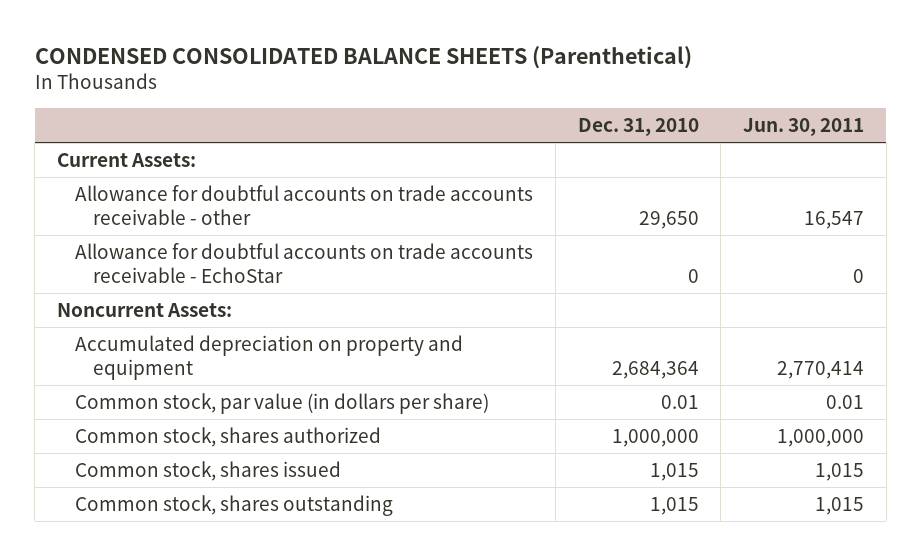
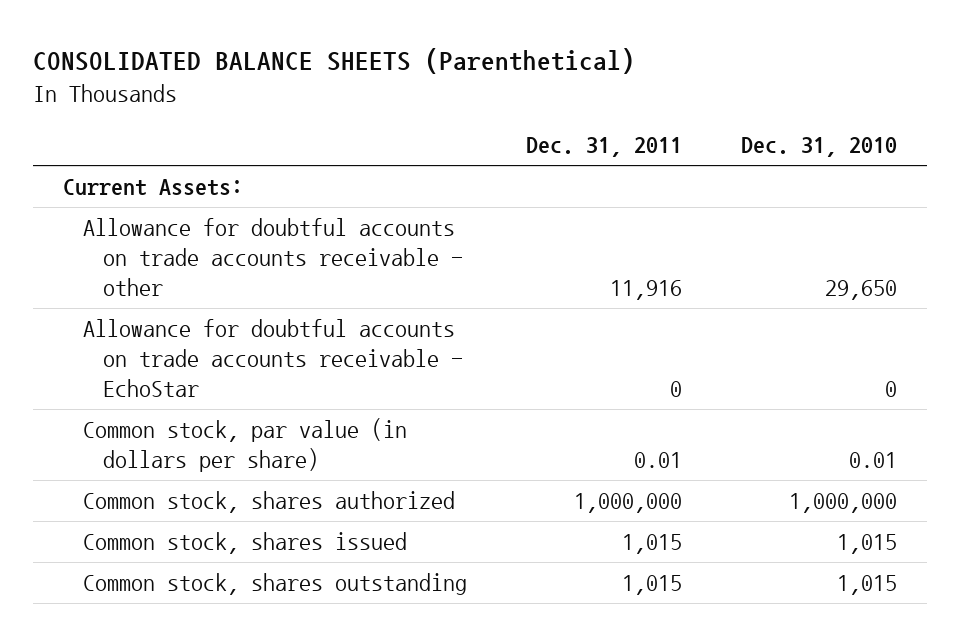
[34,45,692,69] CONDENSED CONSOLIDATED BALANCE SHEETS (Parenthetical) -> [32,48,635,75] CONSOLIDATED BALANCE SHEETS (Parenthetical)
[743,118,865,137] Jun. 30, 2011 -> none
none -> [526,137,683,158] Dec. 31, 2011
[56,302,232,317] Noncurrent Assets: -> none
[75,334,464,381] Accumulated depreciation on property and equipment -> none

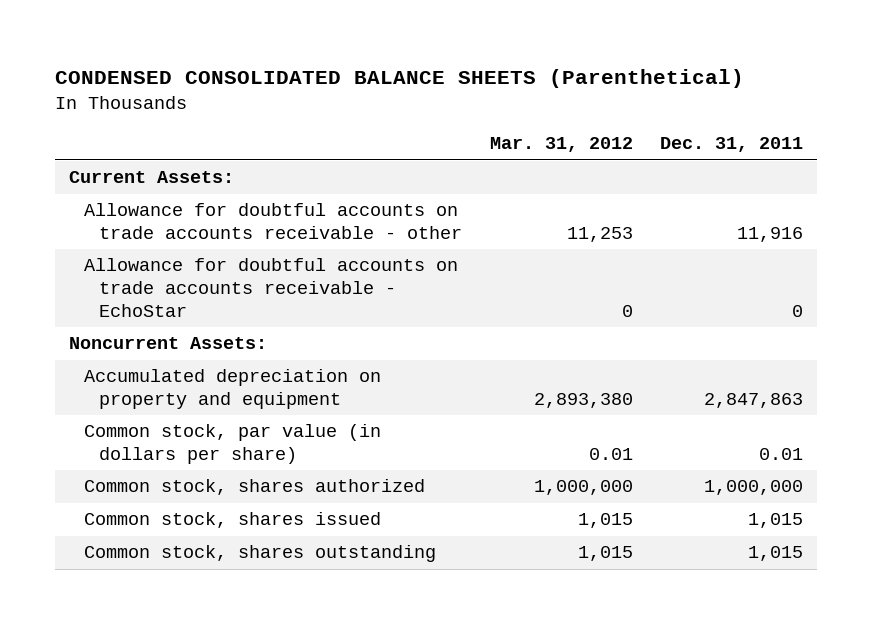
[32,48,635,75] CONSOLIDATED BALANCE SHEETS (Parenthetical) -> [55,68,745,88] CONDENSED CONSOLIDATED BALANCE SHEETS (Parenthetical)
[741,137,898,158] Dec. 31, 2010 -> none
none -> [489,137,633,153] Mar. 31, 2012
none -> [68,337,267,350] Noncurrent Assets:
none -> [84,369,382,410] Accumulated depreciation on property and equipment

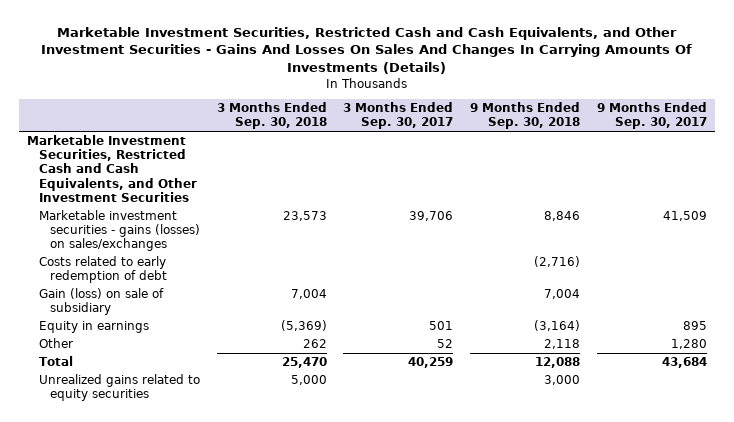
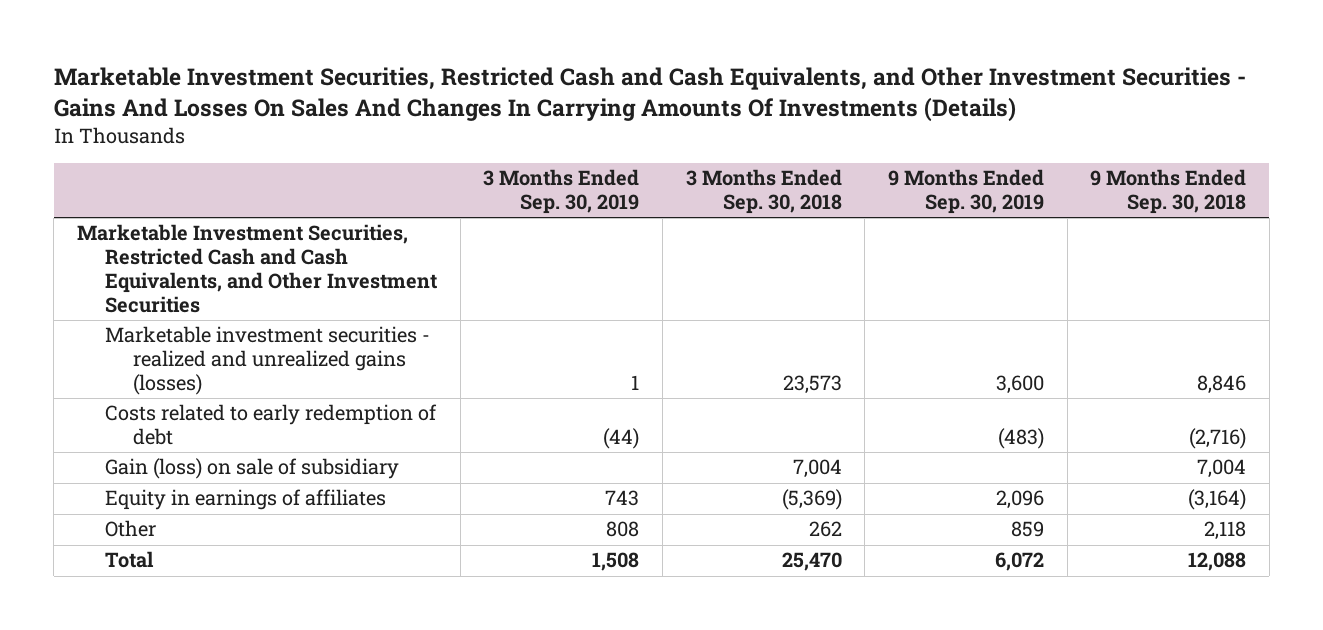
[343,102,454,130] 3 Months Ended Sep. 30, 2017 -> none
[596,102,707,130] 9 Months Ended Sep. 30, 2017 -> none
none -> [483,169,640,215] 3 Months Ended Sep. 30, 2019
none -> [887,169,1044,215] 9 Months Ended Sep. 30, 2019
[38,210,200,252] Marketable investment securities - gains (losses) on sales/exchanges -> [105,326,431,395] Marketable investment securities - realized and unrealized gains (losses)
[38,321,149,334] Equity in earnings -> [105,489,387,511] Equity in earnings of affiliates
[38,374,200,402] Unrealized gains related to equity securities -> none

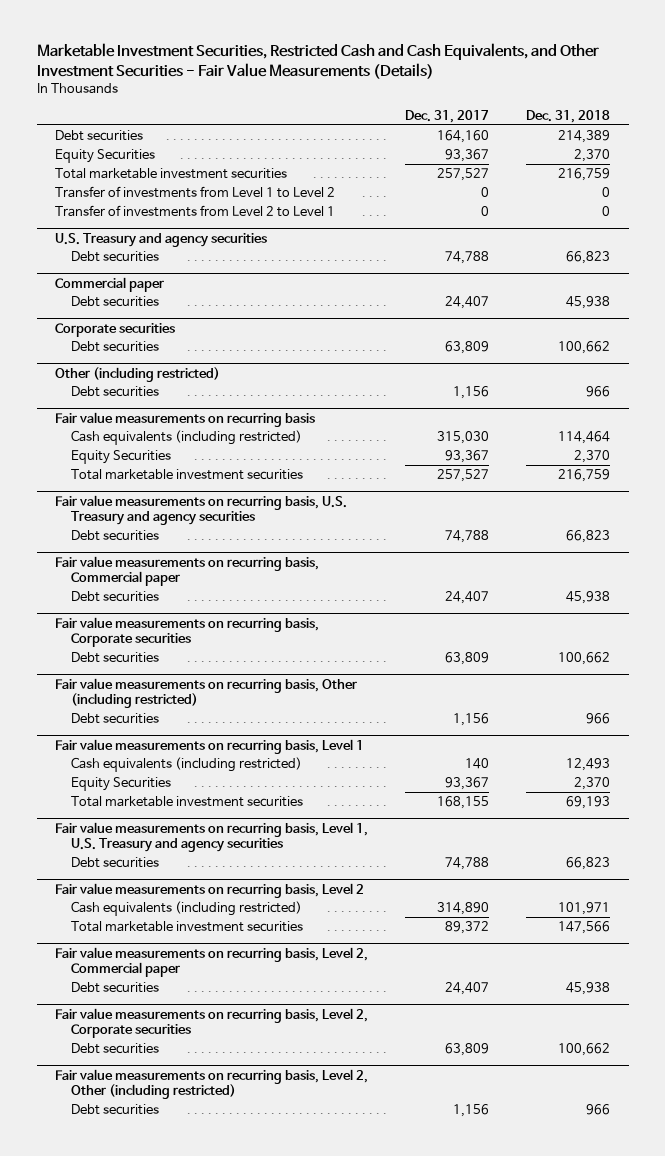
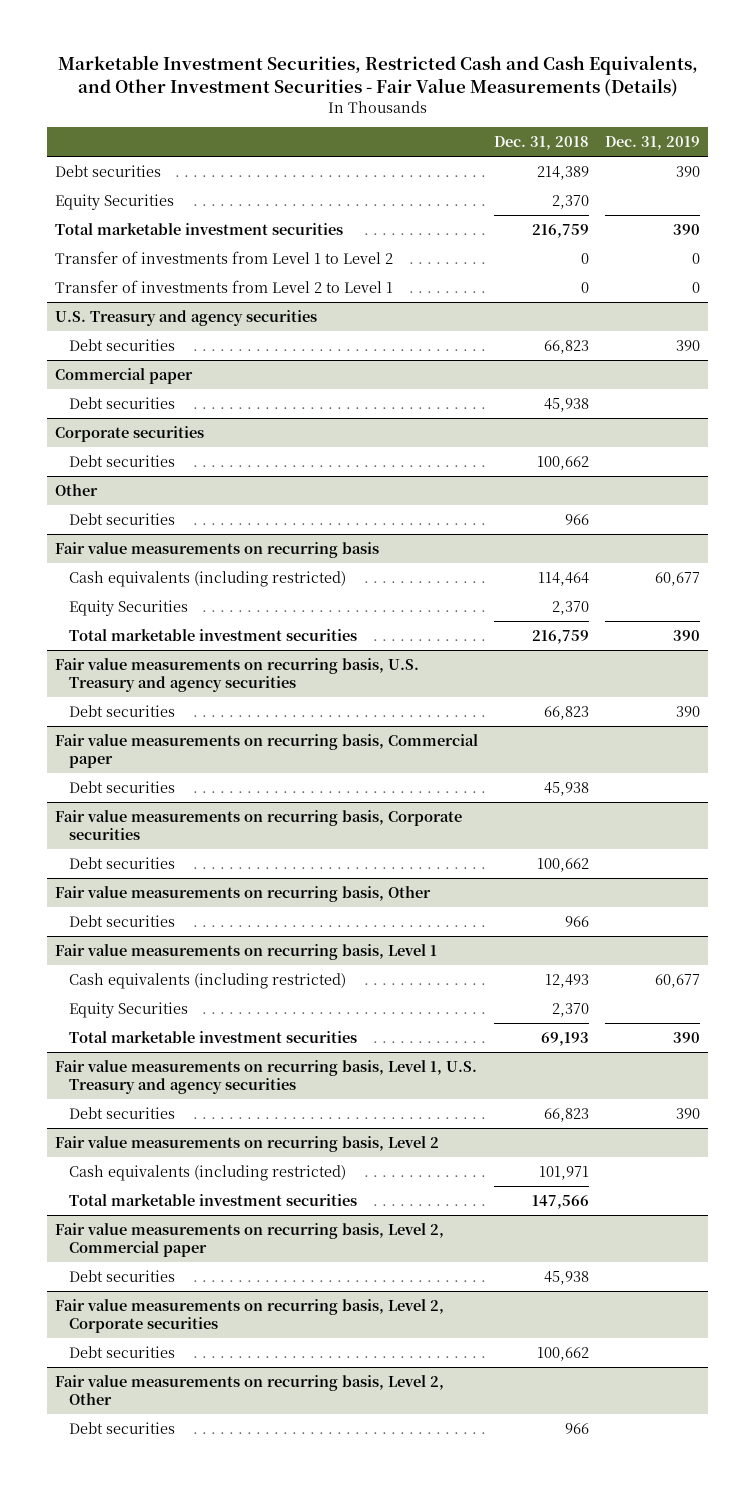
[405,109,490,123] Dec. 31, 2017 -> none
none -> [605,136,701,151] Dec. 31, 2019
[55,366,221,382] Other (including restricted) -> [55,483,99,496] Other
[55,677,358,709] Fair value measurements on recurring basis, Other (including restricted) -> [55,885,432,902] Fair value measurements on recurring basis, Other
[55,1068,369,1100] Fair value measurements on recurring basis, Level 2, Other (including restricted) -> [55,1374,445,1405] Fair value measurements on recurring basis, Level 2, Other

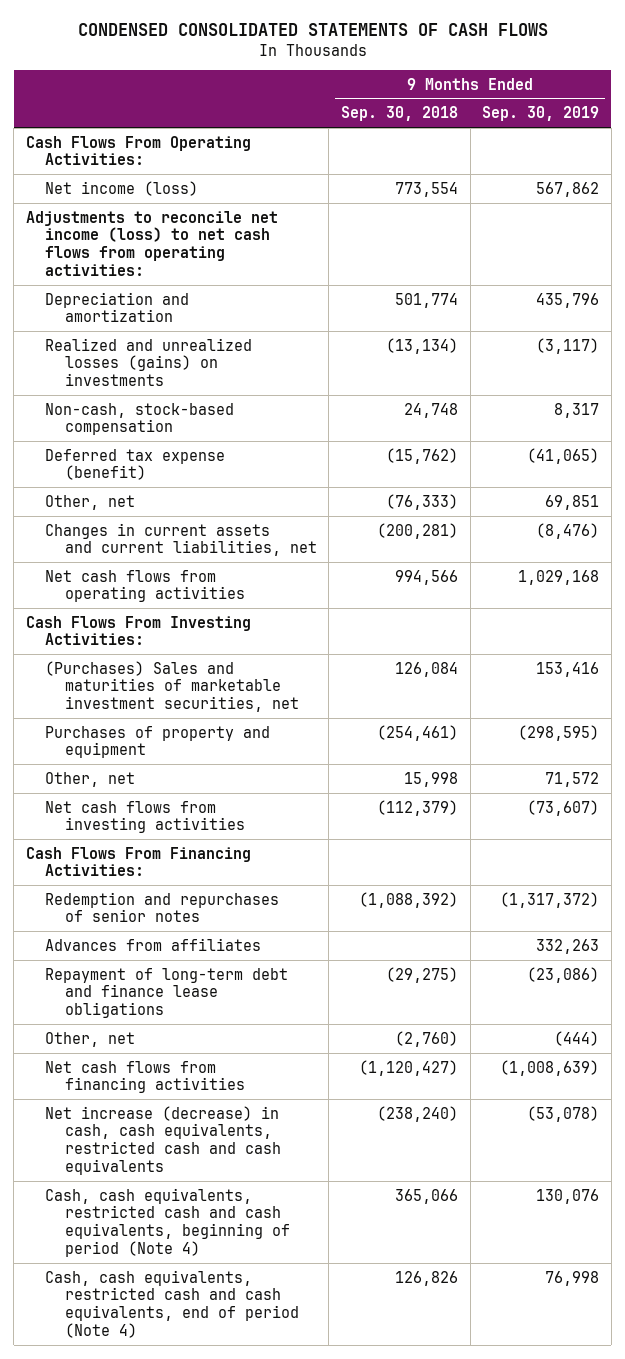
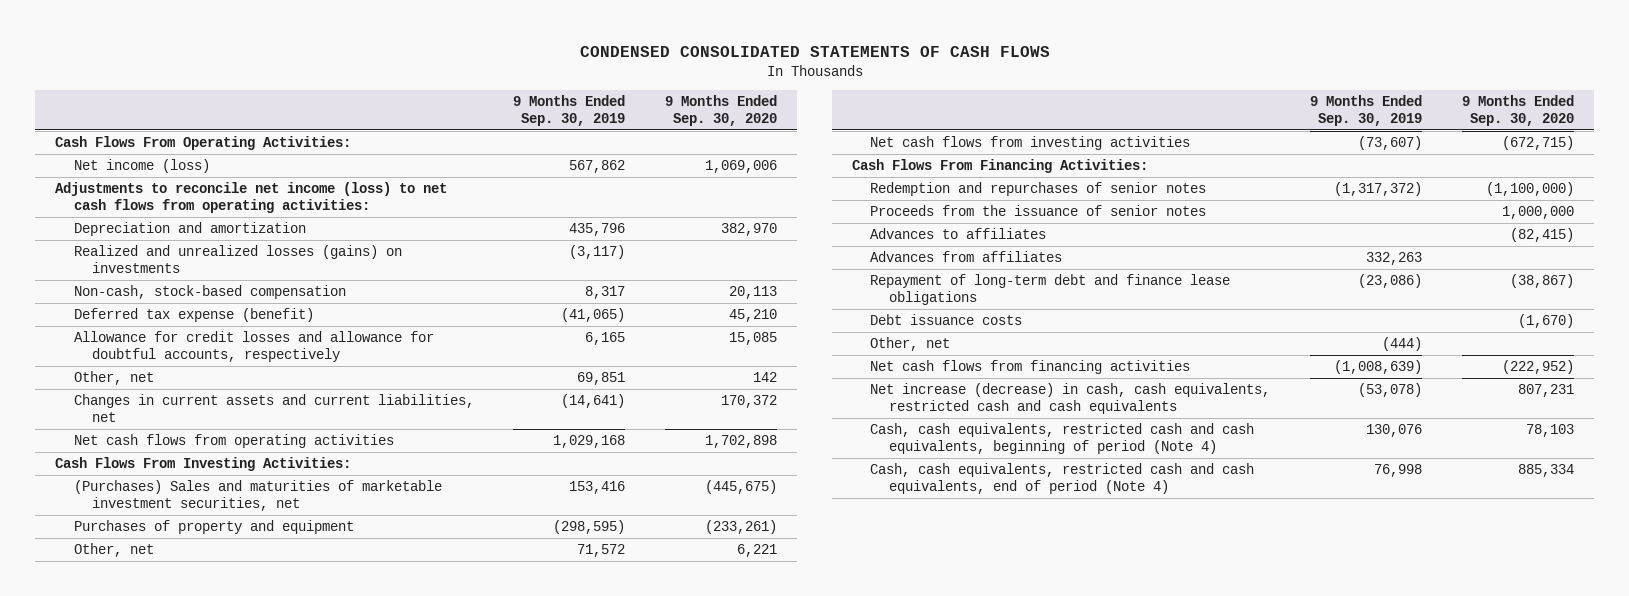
[340,106,458,122] Sep. 30, 2018 -> none
none -> [665,95,778,126] 9 Months Ended Sep. 30, 2020
none -> [73,331,434,362] Allowance for credit losses and allowance for doubtful accounts, respectively
[536,522,600,539] (8,476) -> [561,394,626,409] (14,641)
none -> [870,205,1207,217] Proceeds from the issuance of senior notes
none -> [870,228,1047,240] Advances to affiliates
none -> [870,314,1023,326] Debt issuance costs

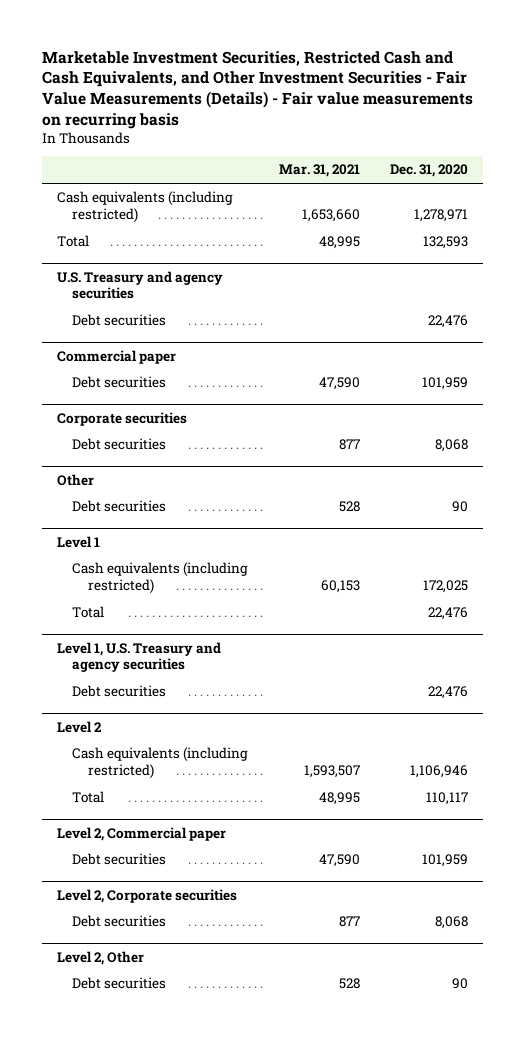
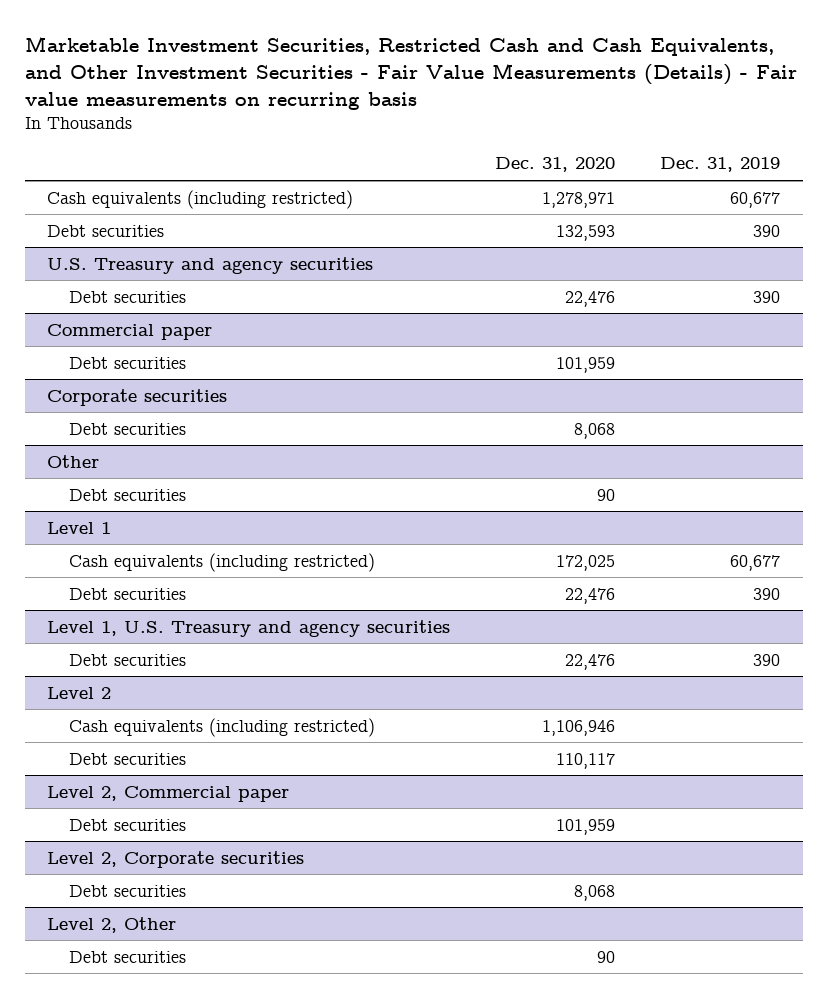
[278,164,360,178] Mar. 31, 2021 -> none
none -> [660,157,781,173] Dec. 31, 2019
[56,235,89,248] Total -> [47,224,165,237] Debt securities
[72,606,105,619] Total -> [69,587,187,600] Debt securities
[72,791,105,804] Total -> [69,752,187,765] Debt securities

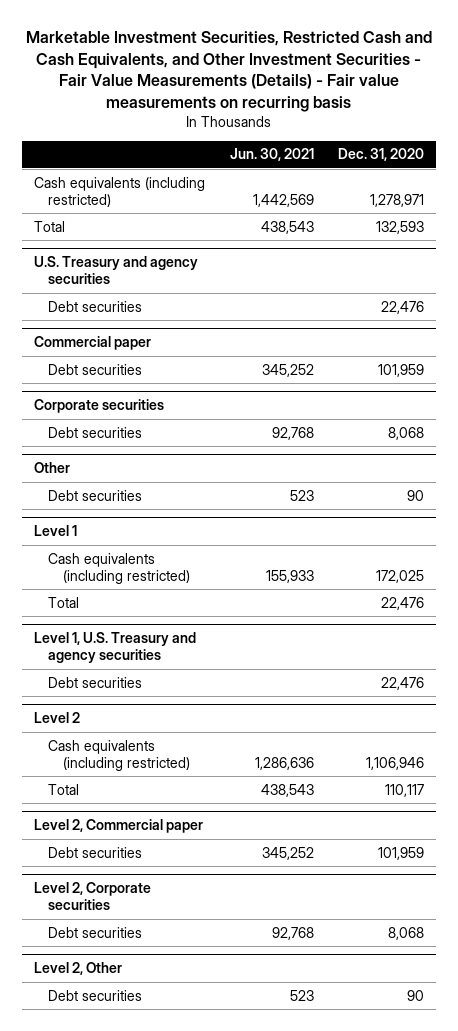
[660,157,781,173] Dec. 31, 2019 -> none
none -> [229,148,314,162] Jun. 30, 2021
[47,224,165,237] Debt securities -> [34,220,66,232] Total
[69,587,187,600] Debt securities -> [48,596,80,608] Total
[69,752,187,765] Debt securities -> [48,783,80,795] Total

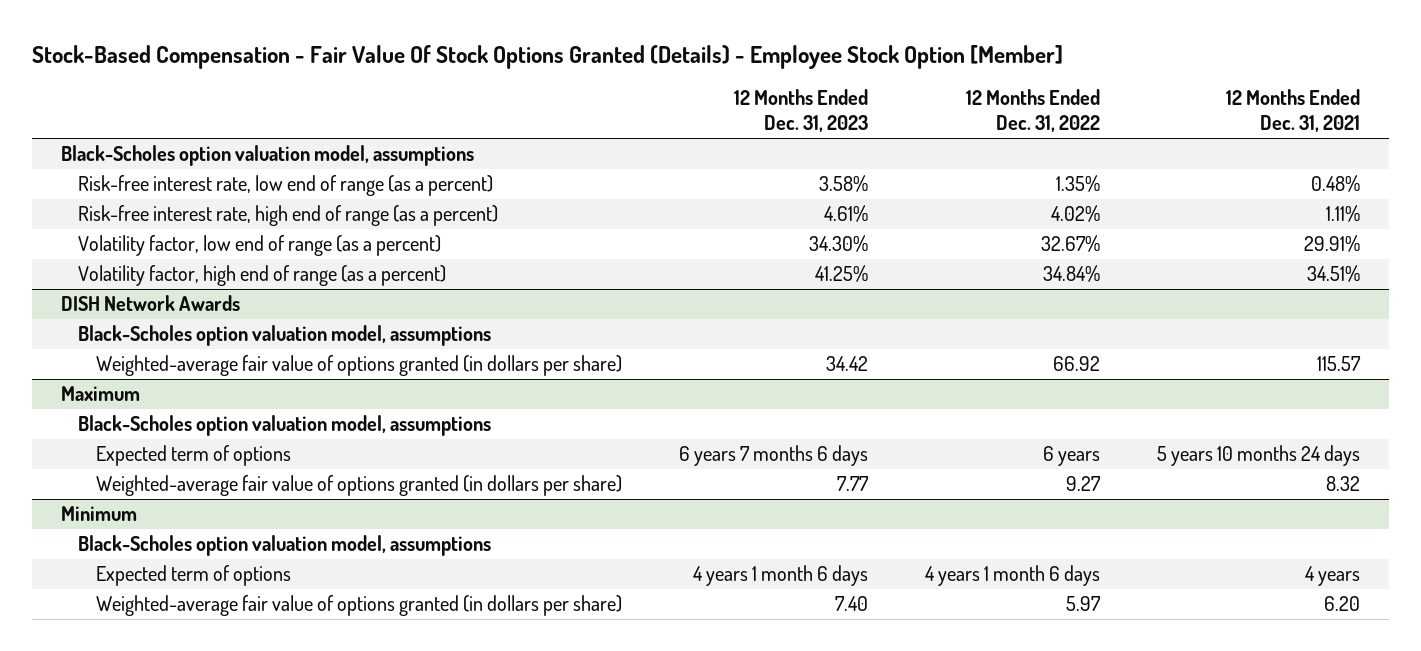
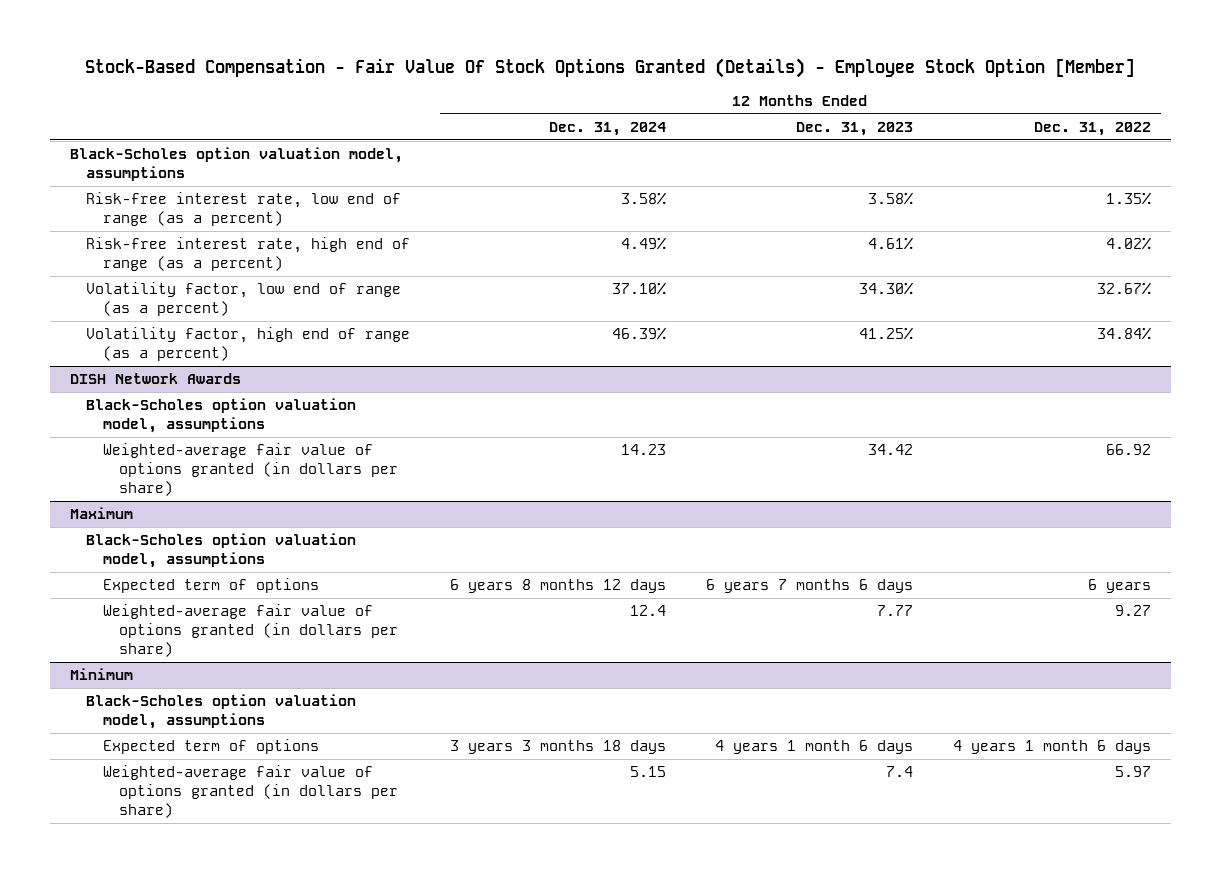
[1226,89,1361,133] 12 Months Ended Dec. 31, 2021 -> none
none -> [548,121,666,136] Dec. 31, 2024
[835,596,869,612] 7.40 -> [885,766,913,778] 7.4

